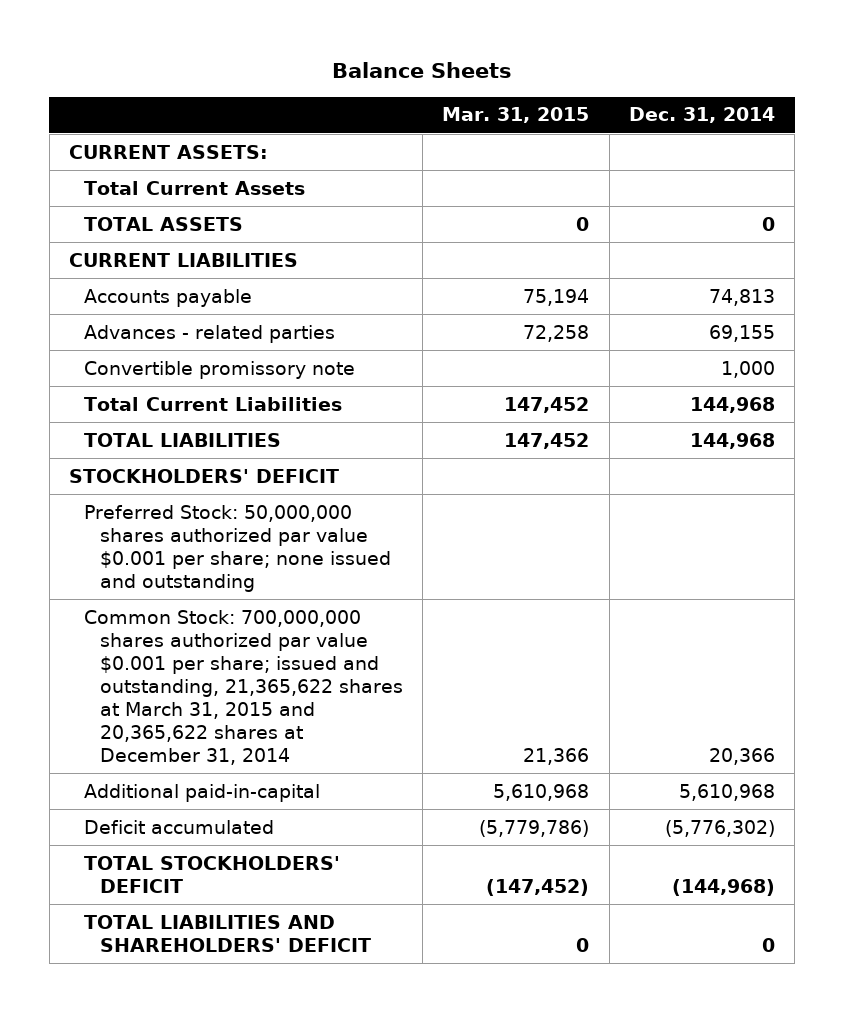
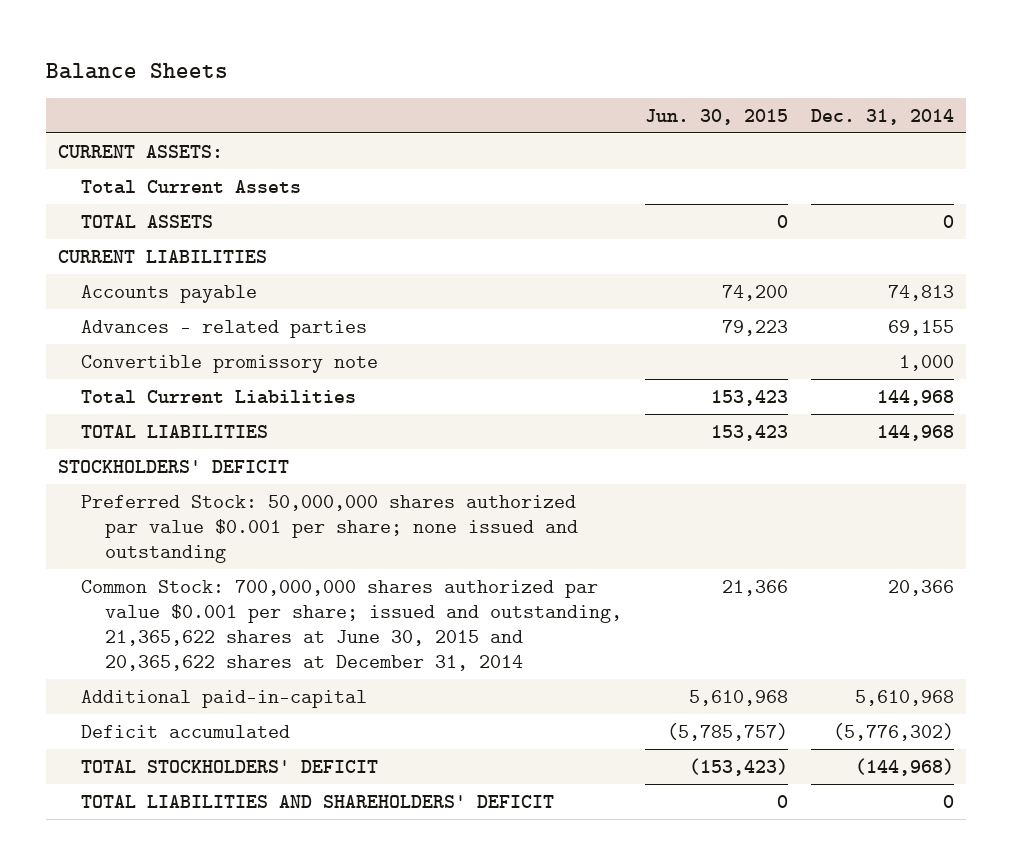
[442,107,590,124] Mar. 31, 2015 -> none
none -> [645,108,789,125] Jun. 30, 2015
[84,609,403,765] Common Stock: 700,000,000 shares authorized par value $0.001 per share; issued and outstanding, 21,365,622 shares at March 31, 2015 and 20,365,622 shares at December 31, 2014 -> [81,579,623,672] Common Stock: 700,000,000 shares authorized par value $0.001 per share; issued and outstanding, 21,365,622 shares at June 30, 2015 and 20,365,622 shares at December 31, 2014

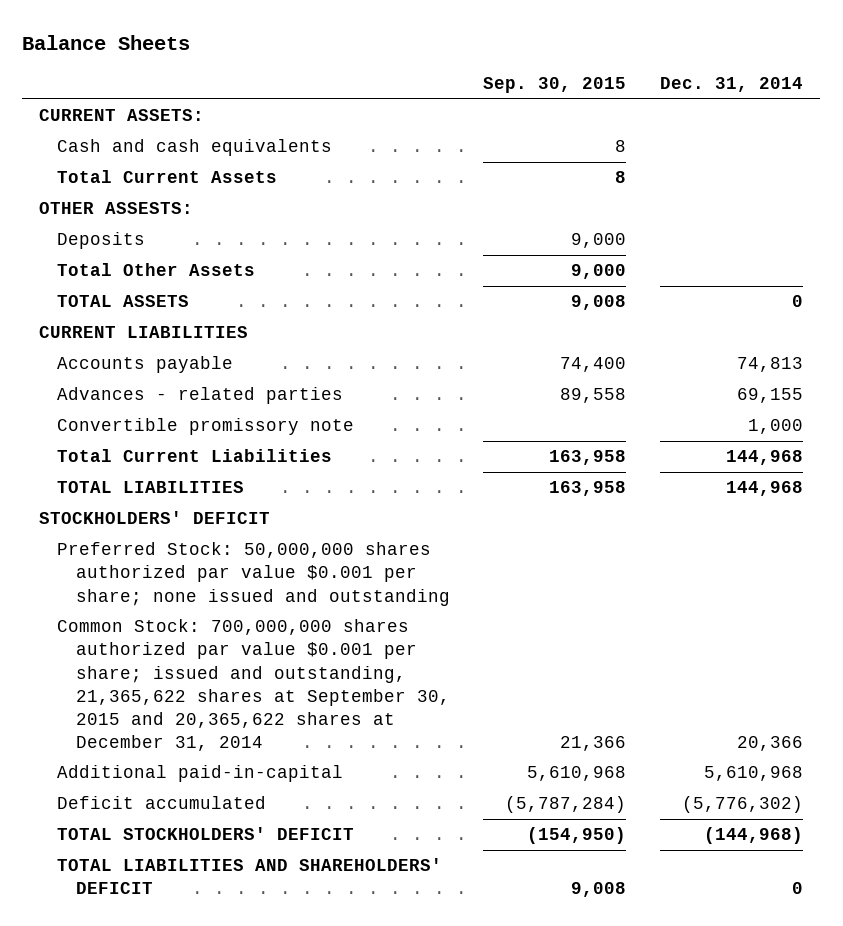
[645,108,789,125] Jun. 30, 2015 -> none
none -> [483,77,627,94] Sep. 30, 2015
none -> [57,139,333,157] Cash and cash equivalents
none -> [39,202,194,215] OTHER ASSESTS:
none -> [57,232,146,250] Deposits
none -> [57,263,256,277] Total Other Assets
[81,579,623,672] Common Stock: 700,000,000 shares authorized par value $0.001 per share; issued and outstanding, 21,365,622 shares at June 30, 2015 and 20,365,622 shares at December 31, 2014 -> [57,619,450,751] Common Stock: 700,000,000 shares authorized par value $0.001 per share; issued and outstanding, 21,365,622 shares at September 30, 2015 and 20,365,622 shares at December 31, 2014

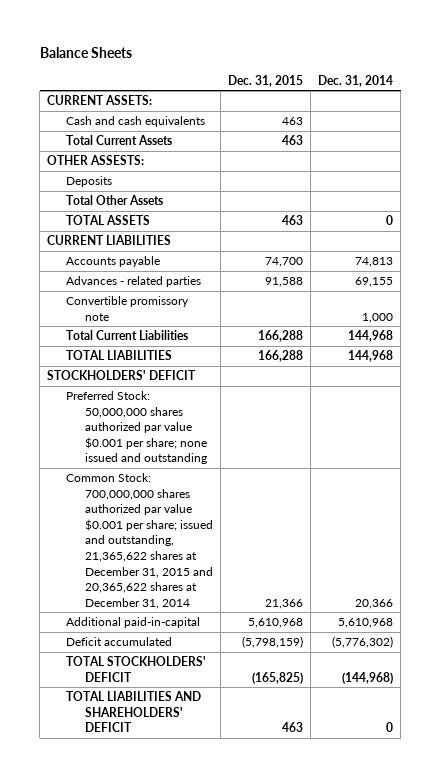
[483,77,627,94] Sep. 30, 2015 -> none
none -> [228,74,304,87] Dec. 31, 2015
[57,619,450,751] Common Stock: 700,000,000 shares authorized par value $0.001 per share; issued and outstanding, 21,365,622 shares at September 30, 2015 and 20,365,622 shares at December 31, 2014 -> [66,473,214,609] Common Stock: 700,000,000 shares authorized par value $0.001 per share; issued and outstanding, 21,365,622 shares at December 31, 2015 and 20,365,622 shares at December 31, 2014

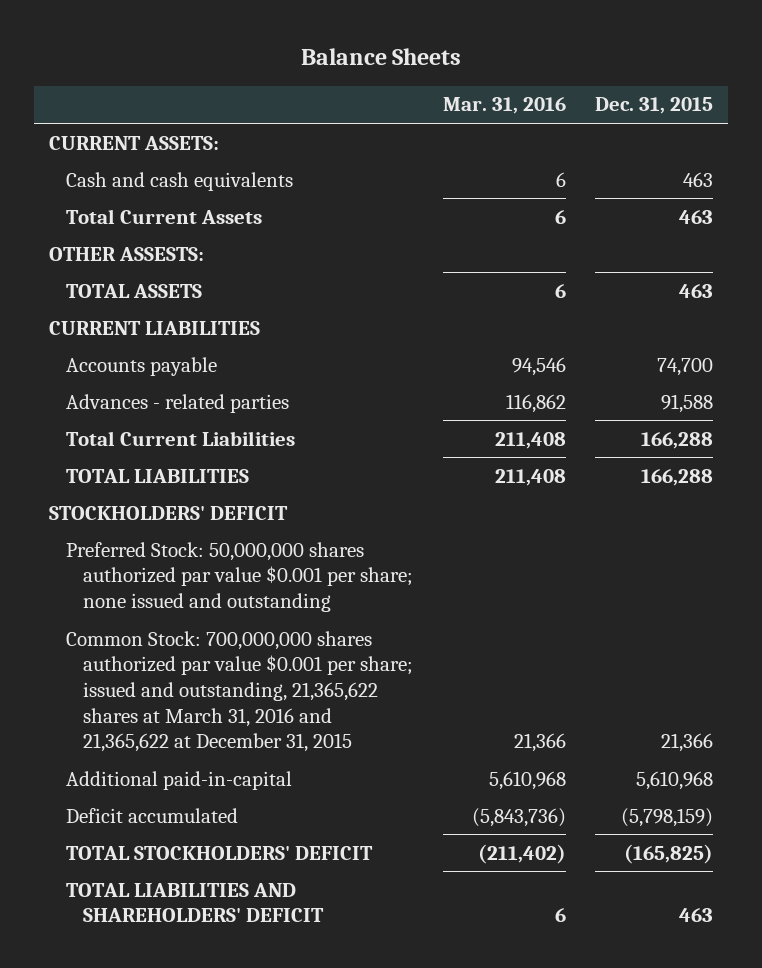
[318,74,394,87] Dec. 31, 2014 -> none
none -> [442,97,566,115] Mar. 31, 2016
[66,176,113,188] Deposits -> none
[66,195,164,206] Total Other Assets -> none
[66,296,190,321] Convertible promissory note -> none
[66,473,214,609] Common Stock: 700,000,000 shares authorized par value $0.001 per share; issued and outstanding, 21,365,622 shares at December 31, 2015 and 20,365,622 shares at December 31, 2014 -> [65,630,413,753] Common Stock: 700,000,000 shares authorized par value $0.001 per share; issued and outstanding, 21,365,622 shares at March 31, 2016 and 21,365,622 at December 31, 2015

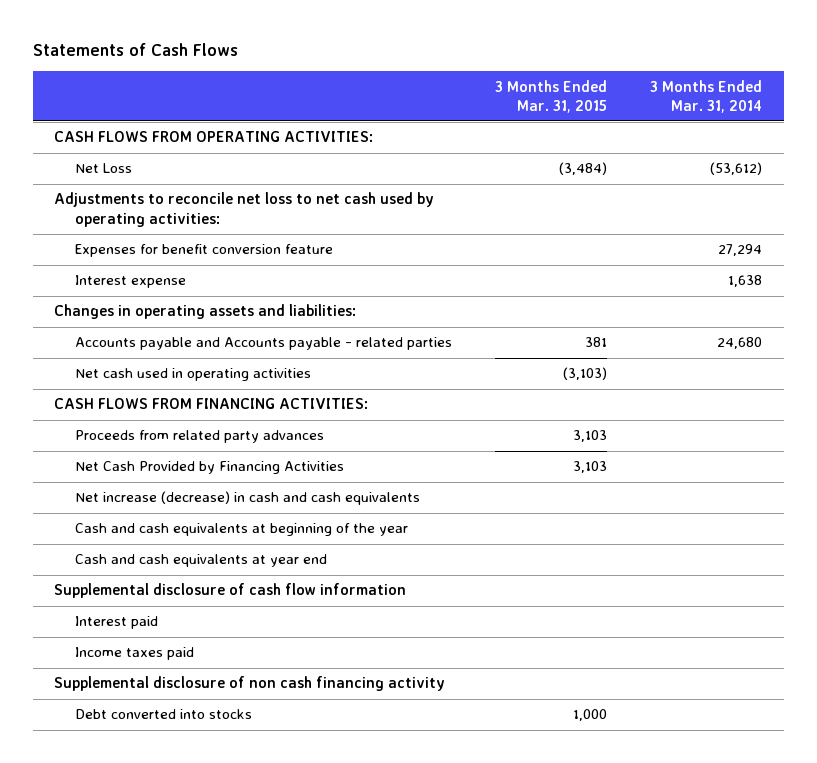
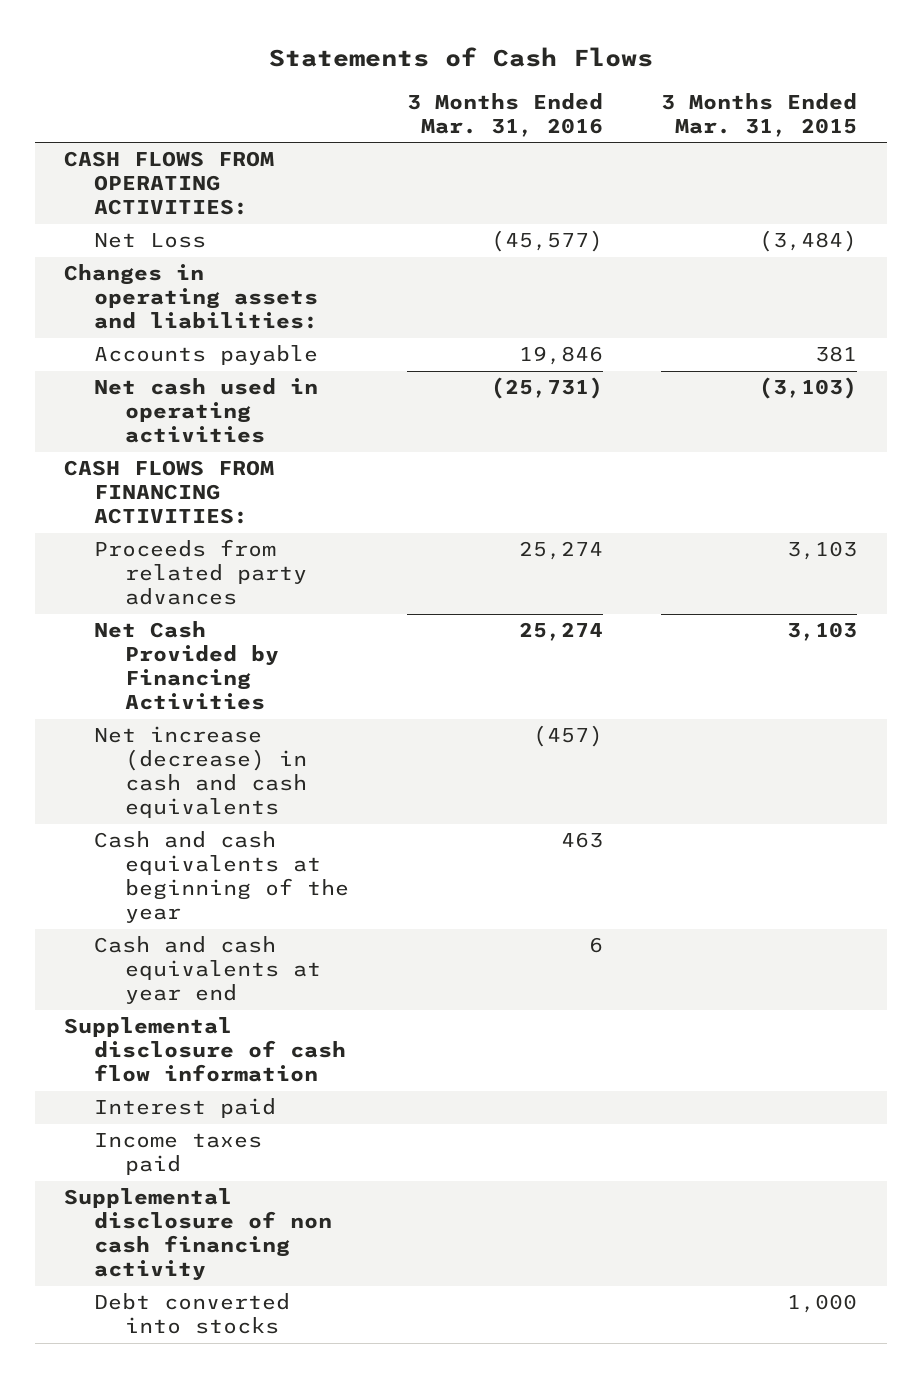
[650,79,763,113] 3 Months Ended Mar. 31, 2014 -> none
none -> [407,92,604,137] 3 Months Ended Mar. 31, 2016
[54,192,435,227] Adjustments to reconcile net loss to net cash used by operating activities: -> none
[75,244,334,258] Expenses for benefit conversion feature -> none
[75,275,187,289] Interest expense -> none
[75,337,453,351] Accounts payable and Accounts payable - related parties -> [94,345,319,366] Accounts payable

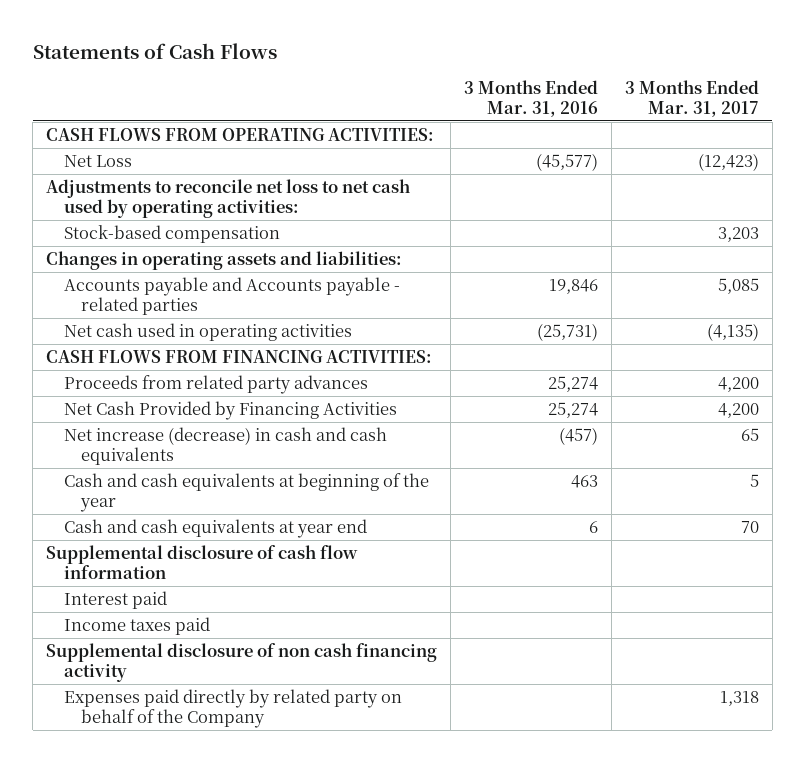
[661,92,858,137] 3 Months Ended Mar. 31, 2015 -> none
none -> [625,79,760,118] 3 Months Ended Mar. 31, 2017
none -> [46,178,411,219] Adjustments to reconcile net loss to net cash used by operating activities:
none -> [63,224,280,243] Stock-based compensation
[94,345,319,366] Accounts payable -> [63,276,400,316] Accounts payable and Accounts payable - related parties
[94,1293,291,1335] Debt converted into stocks -> none
none -> [63,688,402,729] Expenses paid directly by related party on behalf of the Company

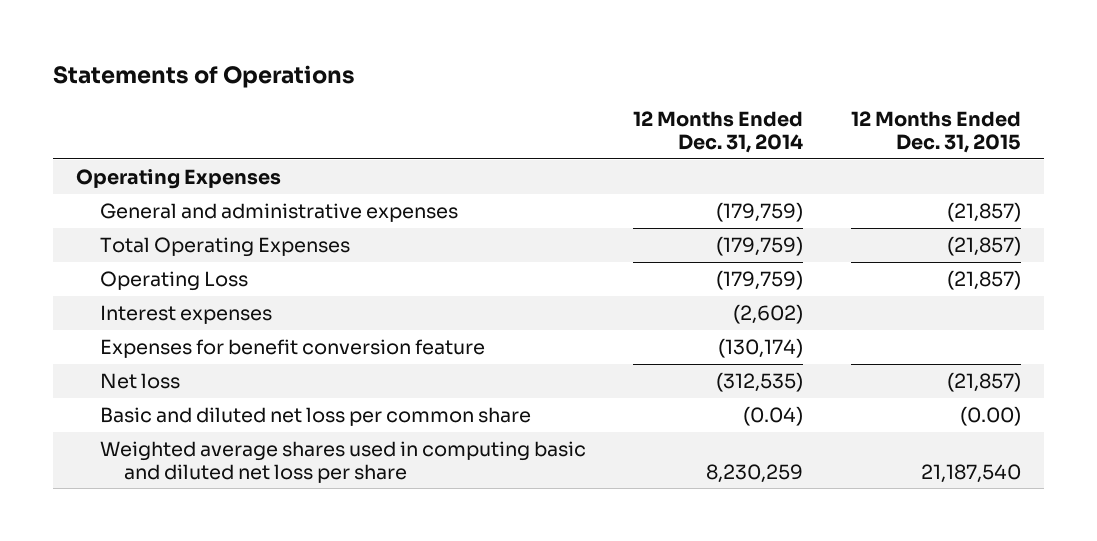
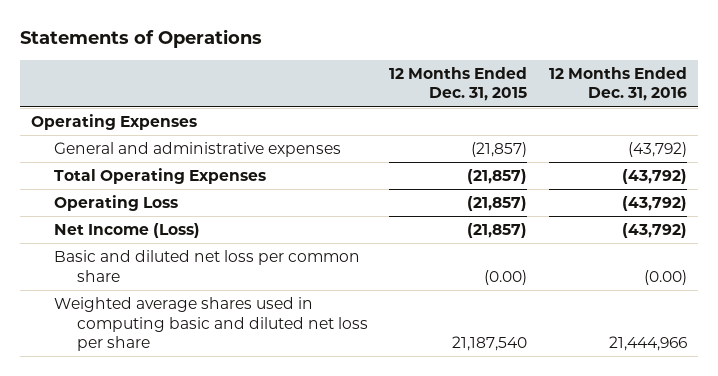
[633,111,804,153] 12 Months Ended Dec. 31, 2014 -> none
none -> [548,66,687,102] 12 Months Ended Dec. 31, 2016
[100,304,273,324] Interest expenses -> none
[100,338,486,358] Expenses for benefit conversion feature -> none
[100,372,181,389] Net loss -> [53,223,200,239] Net Income (Loss)

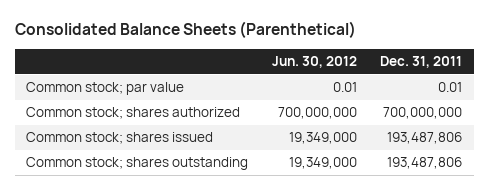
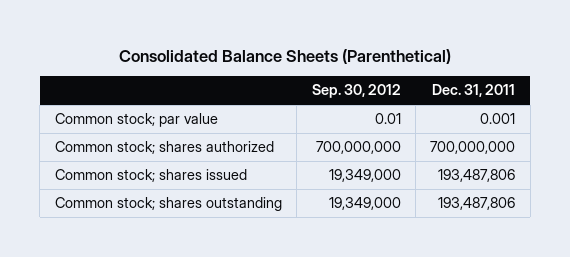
[271,55,357,68] Jun. 30, 2012 -> none
none -> [311,84,401,99] Sep. 30, 2012
[438,82,463,93] 0.01 -> [480,113,516,125] 0.001

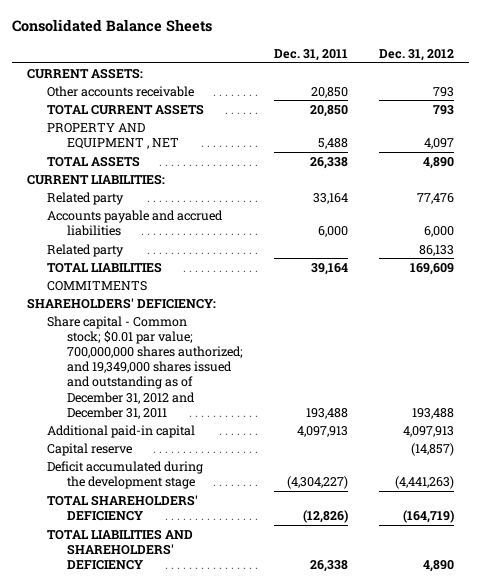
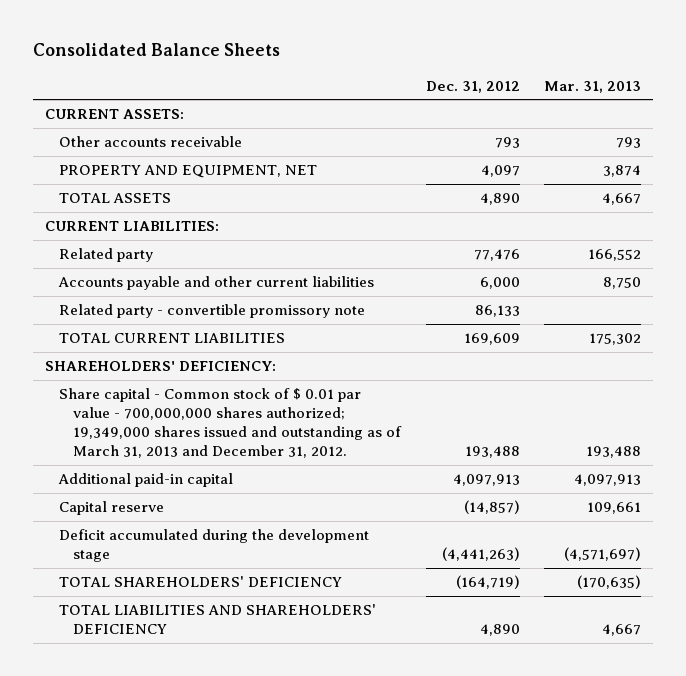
[273,48,348,61] Dec. 31, 2011 -> none
none -> [543,80,641,93] Mar. 31, 2013
[47,103,205,115] TOTAL CURRENT ASSETS -> none
[47,122,179,149] PROPERTY AND EQUIPMENT , NET -> [59,165,318,179] PROPERTY AND EQUIPMENT, NET
[47,280,148,291] COMMITMENTS -> none
[47,209,224,236] Accounts payable and accrued liabilities -> [58,276,375,291] Accounts payable and other current liabilities
[47,243,125,257] Related party -> [59,304,366,319] Related party - convertible promissory note
[47,261,163,273] TOTAL LIABILITIES -> [59,333,286,344] TOTAL CURRENT LIABILITIES
[47,315,243,419] Share capital - Common stock; $0.01 par value; 700,000,000 shares authorized; and 19,349,000 shares issued and outstanding as of December 31, 2012 and December 31, 2011 -> [59,388,403,459] Share capital - Common stock of $ 0.01 par value - 700,000,000 shares authorized; 19,349,000 shares issued and outstanding as of March 31, 2013 and December 31, 2012.

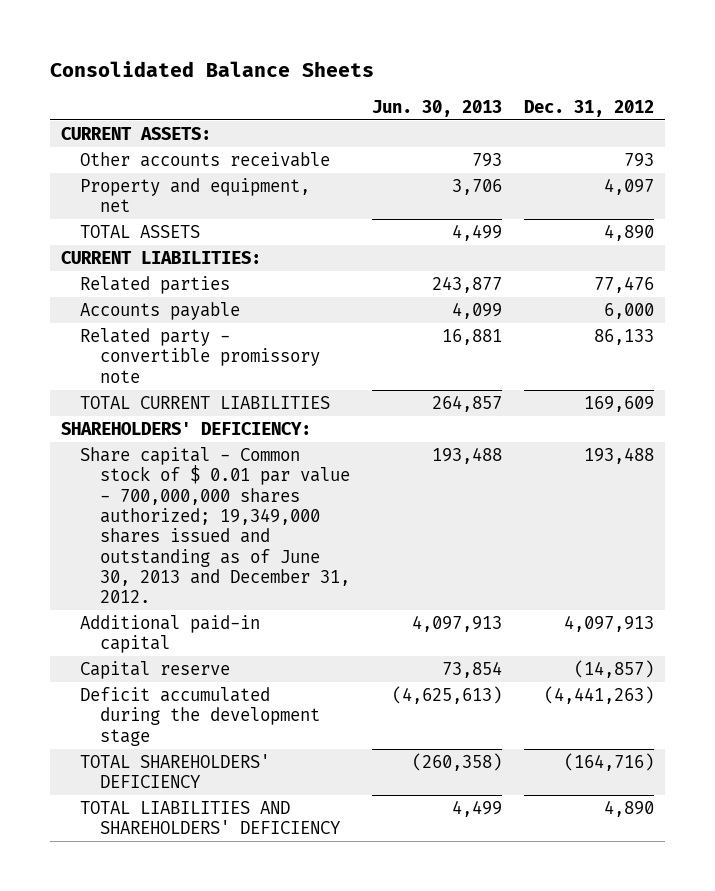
[543,80,641,93] Mar. 31, 2013 -> none
none -> [371,99,502,117] Jun. 30, 2013
[59,165,318,179] PROPERTY AND EQUIPMENT, NET -> [80,177,311,213] Property and equipment, net
[59,248,154,263] Related party -> [80,275,231,294] Related parties
[58,276,375,291] Accounts payable and other current liabilities -> [80,301,241,320] Accounts payable
[59,388,403,459] Share capital - Common stock of $ 0.01 par value - 700,000,000 shares authorized; 19,349,000 shares issued and outstanding as of March 31, 2013 and December 31, 2012. -> [80,446,350,604] Share capital - Common stock of $ 0.01 par value - 700,000,000 shares authorized; 19,349,000 shares issued and outstanding as of June 30, 2013 and December 31, 2012.
[455,575,520,590] (164,719) -> [563,752,654,771] (164,716)

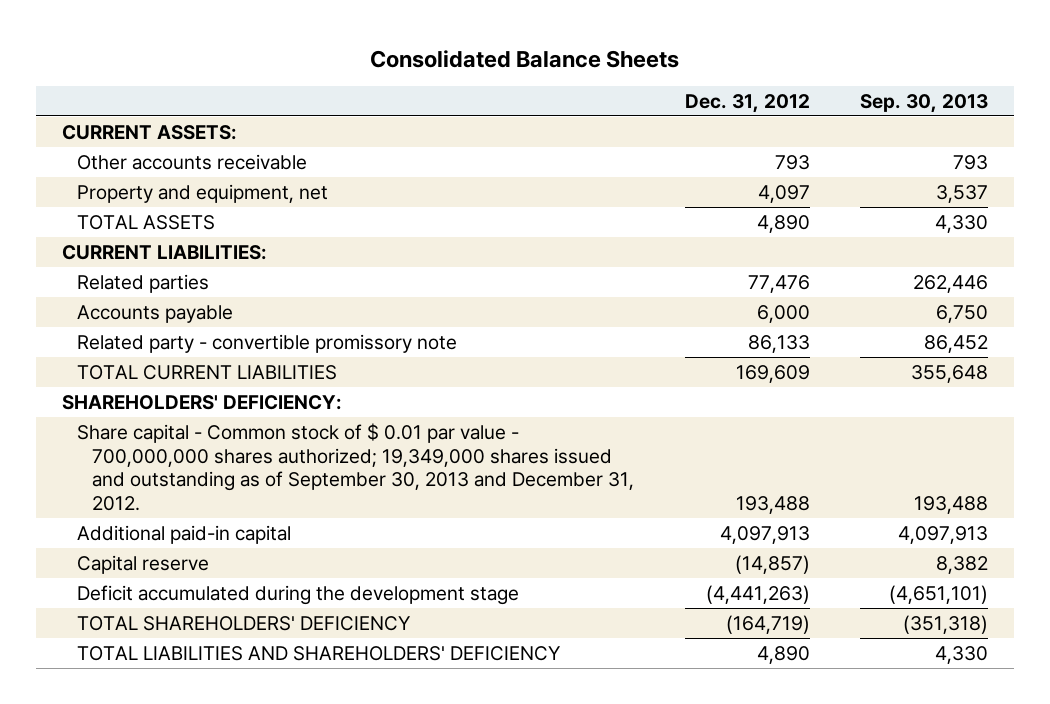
[371,99,502,117] Jun. 30, 2013 -> none
none -> [860,93,989,113] Sep. 30, 2013
[80,446,350,604] Share capital - Common stock of $ 0.01 par value - 700,000,000 shares authorized; 19,349,000 shares issued and outstanding as of June 30, 2013 and December 31, 2012. -> [76,422,635,512] Share capital - Common stock of $ 0.01 par value - 700,000,000 shares authorized; 19,349,000 shares issued and outstanding as of September 30, 2013 and December 31, 2012.
[563,752,654,771] (164,716) -> [725,614,810,634] (164,719)

